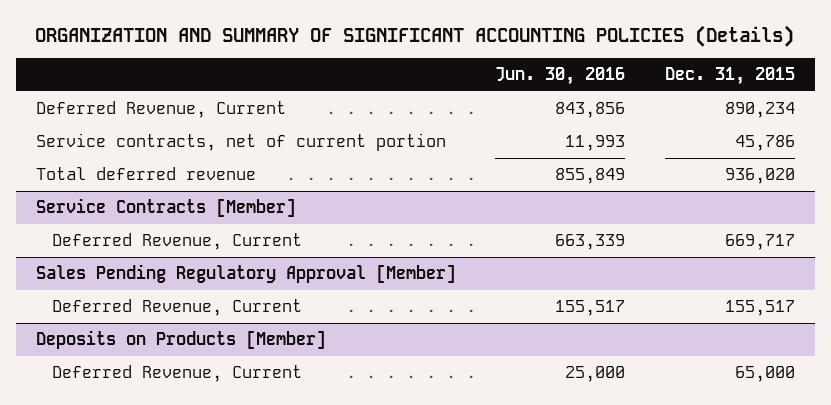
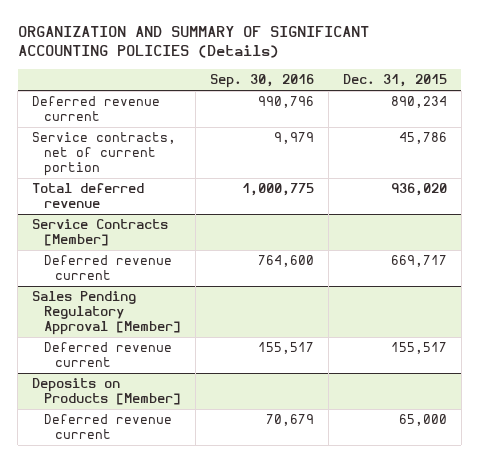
[495,67,626,86] Jun. 30, 2016 -> none
none -> [209,74,314,89] Sep. 30, 2016
[35,101,286,119] Deferred Revenue, Current -> [32,96,161,122] Deferred revenue current
[52,233,303,251] Deferred Revenue, Current -> [43,255,172,281] Deferred revenue current
[52,299,303,317] Deferred Revenue, Current -> [43,342,172,368] Deferred revenue current
[52,365,303,383] Deferred Revenue, Current -> [43,414,172,440] Deferred revenue current

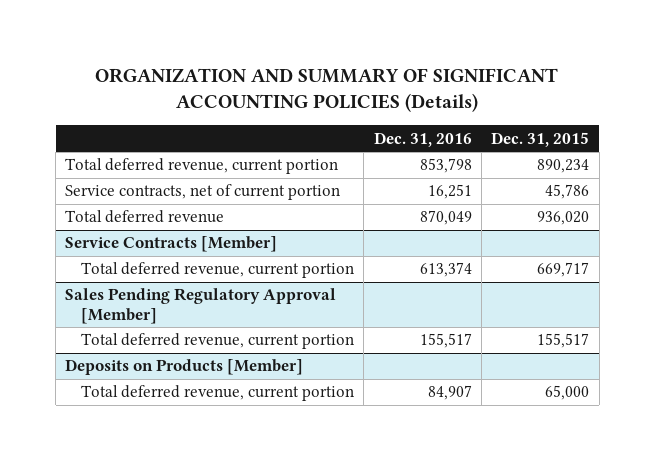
[209,74,314,89] Sep. 30, 2016 -> none
none -> [373,131,472,147] Dec. 31, 2016
[32,96,161,122] Deferred revenue current -> [65,158,339,175] Total deferred revenue, current portion
[43,255,172,281] Deferred revenue current -> [80,262,354,279] Total deferred revenue, current portion
[43,342,172,368] Deferred revenue current -> [80,333,354,350] Total deferred revenue, current portion
[43,414,172,440] Deferred revenue current -> [80,385,354,402] Total deferred revenue, current portion

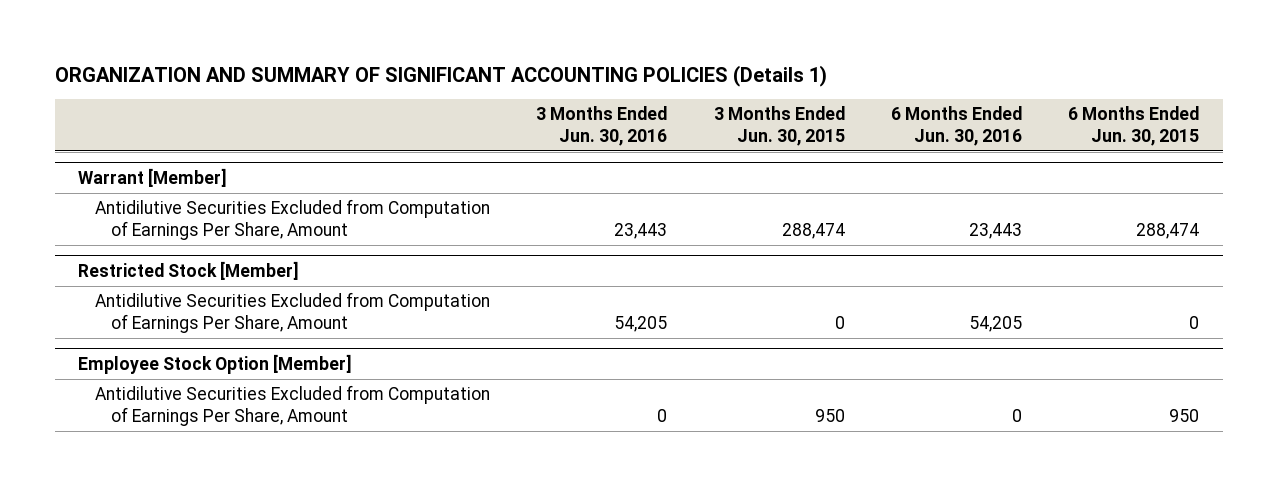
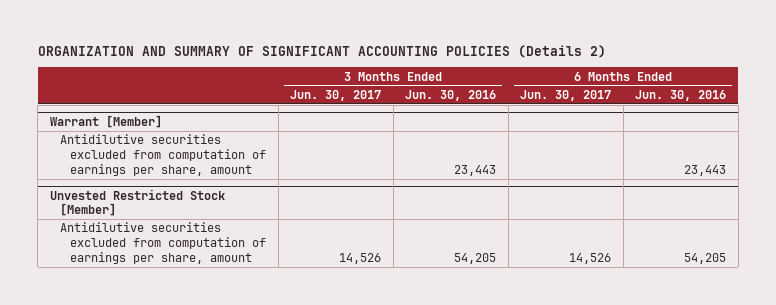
[54,64,827,87] ORGANIZATION AND SUMMARY OF SIGNIFICANT ACCOUNTING POLICIES (Details 1) -> [37,44,606,58] ORGANIZATION AND SUMMARY OF SIGNIFICANT ACCOUNTING POLICIES (Details 2)
[713,106,845,146] 3 Months Ended Jun. 30, 2015 -> none
[1068,106,1200,146] 6 Months Ended Jun. 30, 2015 -> none
none -> [290,89,382,101] Jun. 30, 2017
none -> [520,89,612,101] Jun. 30, 2017
[78,353,353,374] Employee Stock Option [Member] -> none
[94,385,490,426] Antidilutive Securities Excluded from Computation of Earnings Per Share, Amount -> none
[94,199,490,240] Antidilutive Securities Excluded from Computation of Earnings Per Share, Amount -> [60,134,267,176] Antidilutive securities excluded from computation of earnings per share, amount
[78,260,300,280] Restricted Stock [Member] -> [49,188,225,217] Unvested Restricted Stock [Member]
[94,292,490,333] Antidilutive Securities Excluded from Computation of Earnings Per Share, Amount -> [60,222,267,264] Antidilutive securities excluded from computation of earnings per share, amount

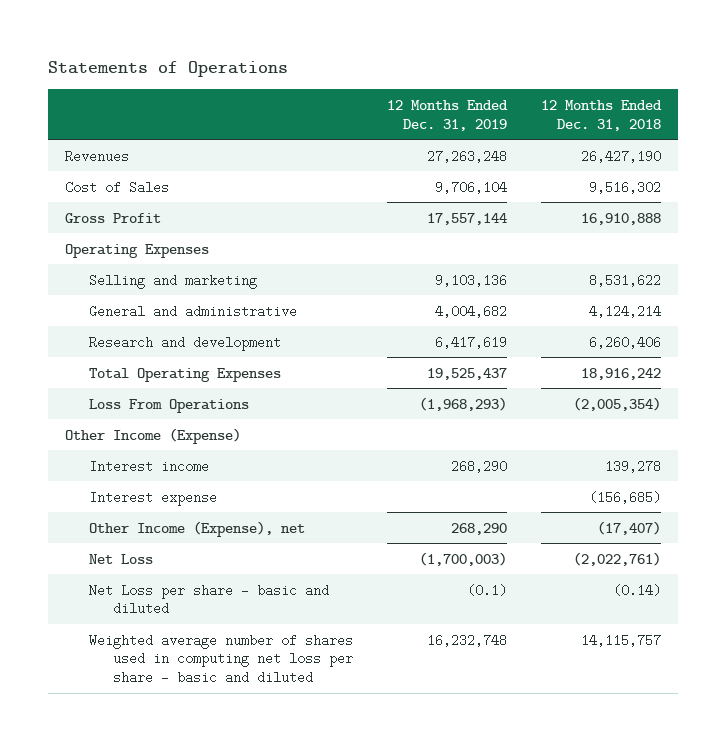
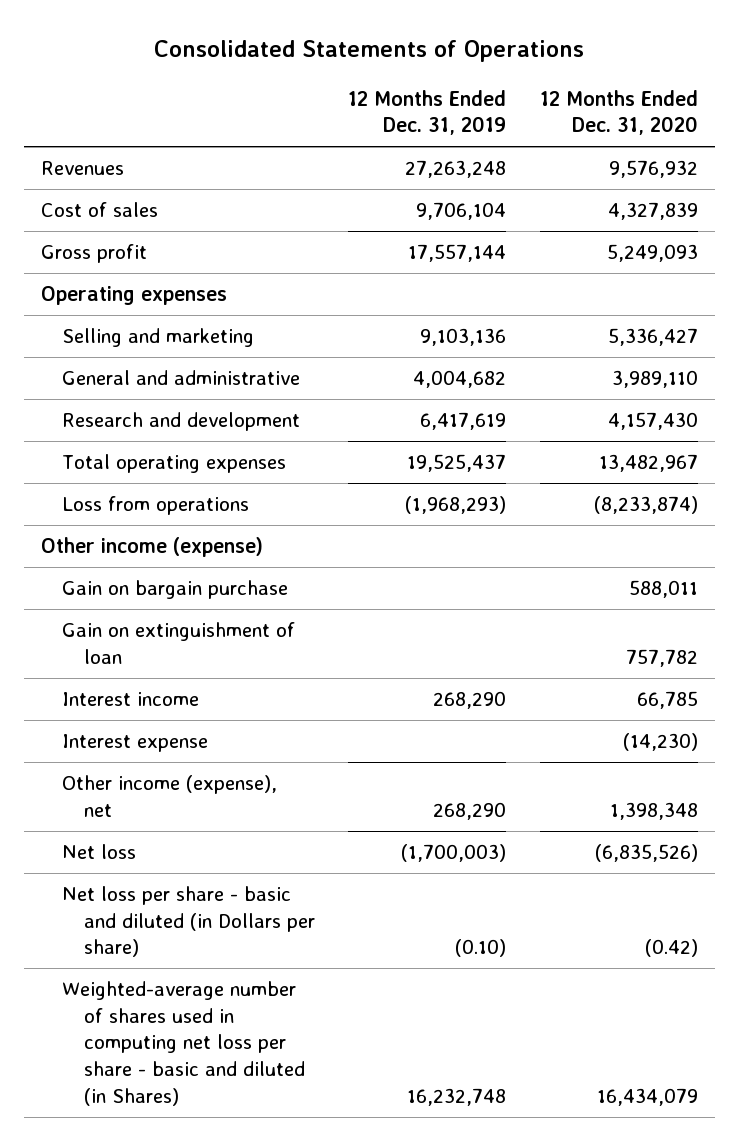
[47,60,288,77] Statements of Operations -> [154,39,585,62] Consolidated Statements of Operations
[540,99,662,131] 12 Months Ended Dec. 31, 2018 -> none
none -> [539,89,698,136] 12 Months Ended Dec. 31, 2020
[64,180,169,194] Cost of Sales -> [40,202,158,218] Cost of sales
[64,212,161,223] Gross Profit -> [40,244,147,264] Gross profit
[64,243,209,258] Operating Expenses -> [40,286,227,306] Operating expenses
[88,367,281,382] Total Operating Expenses -> [62,454,287,474] Total operating expenses
[88,398,249,413] Loss From Operations -> [62,496,250,516] Loss from operations
[64,427,241,444] Other Income (Expense) -> [40,537,263,558] Other income (expense)
none -> [62,580,289,600] Gain on bargain purchase
none -> [62,622,296,664] Gain on extinguishment of loan
[88,520,305,537] Other Income (Expense), net -> [62,775,278,817] Other income (expense), net
[88,553,153,564] Net Loss -> [62,844,137,860] Net loss
[88,583,329,616] Net Loss per share - basic and diluted -> [62,886,315,958] Net loss per share - basic and diluted (in Dollars per share)
[466,583,507,597] (0.1) -> [455,939,507,958] (0.10)
[88,633,354,685] Weighted average number of shares used in computing net loss per share - basic and diluted -> [62,981,305,1106] Weighted-average number of shares used in computing net loss per share - basic and diluted (in Shares)

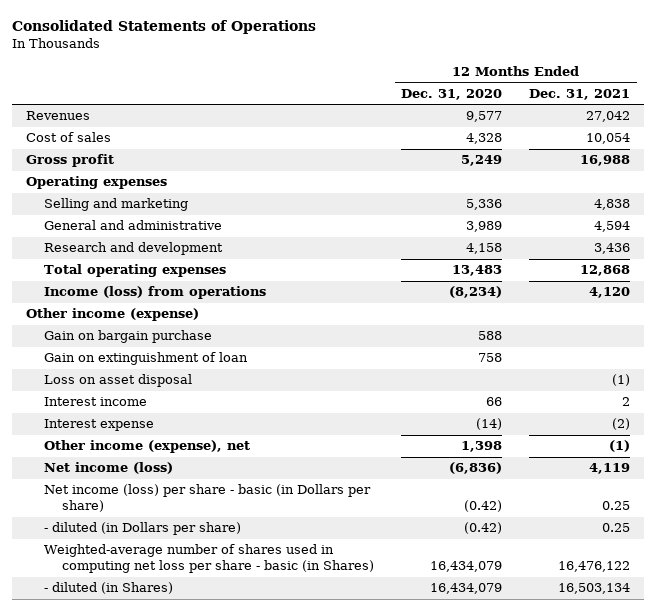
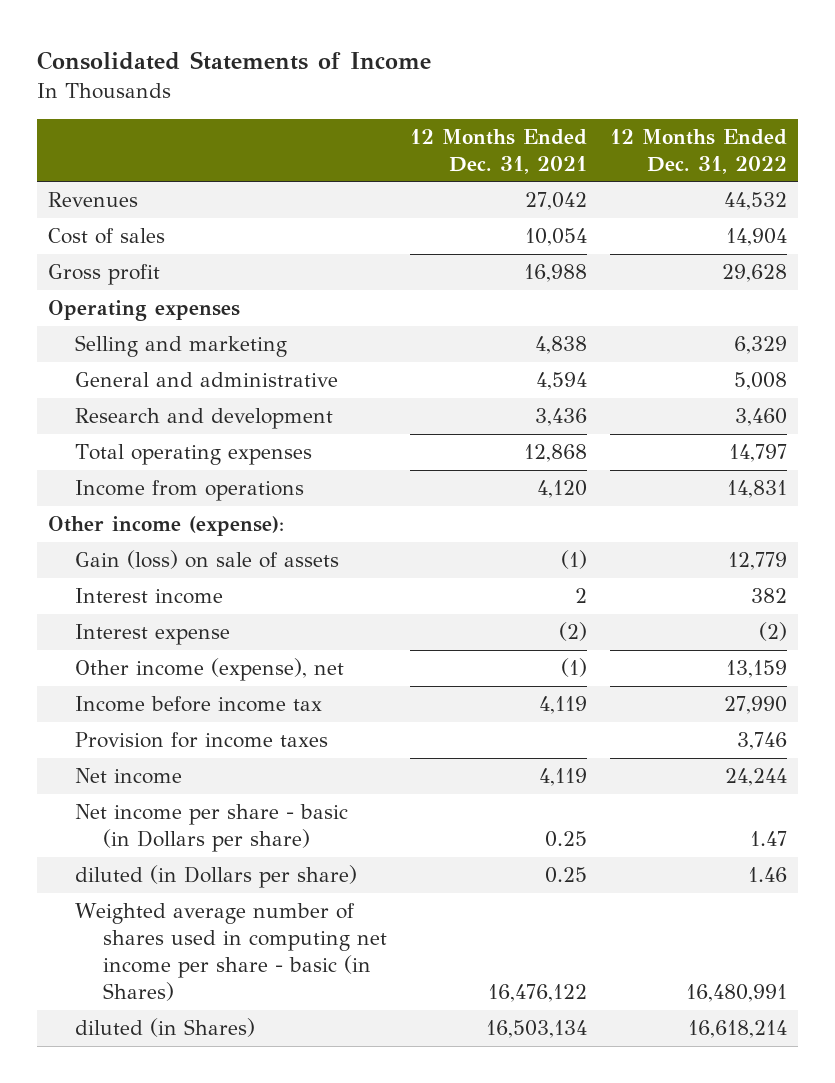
[12,20,317,35] Consolidated Statements of Operations -> [36,51,431,71] Consolidated Statements of Income
[401,88,503,100] Dec. 31, 2020 -> none
none -> [609,128,787,174] 12 Months Ended Dec. 31, 2022
[43,330,212,344] Gain on bargain purchase -> none
[43,352,248,366] Gain on extinguishment of loan -> none
[43,286,266,300] Income (loss) from operations -> [75,480,305,502] Income from operations
[25,308,199,322] Other income (expense) -> [48,516,285,537] Other income (expense):
[43,374,192,388] Loss on asset disposal -> [75,550,340,570] Gain (loss) on sale of assets
none -> [75,696,323,713] Income before income tax
none -> [75,732,329,749] Provision for income taxes
[43,462,173,475] Net income (loss) -> [75,768,183,785] Net income
[43,484,371,513] Net income (loss) per share - basic (in Dollars per share) -> [75,804,349,853] Net income per share - basic (in Dollars per share)
[43,522,241,536] - diluted (in Dollars per share) -> [75,865,358,889] diluted (in Dollars per share)
[43,544,375,574] Weighted-average number of shares used in computing net loss per share - basic (in Shares) -> [75,903,387,1002] Weighted average number of shares used in computing net income per share - basic (in Shares)
[43,582,173,595] - diluted (in Shares) -> [75,1018,256,1038] diluted (in Shares)

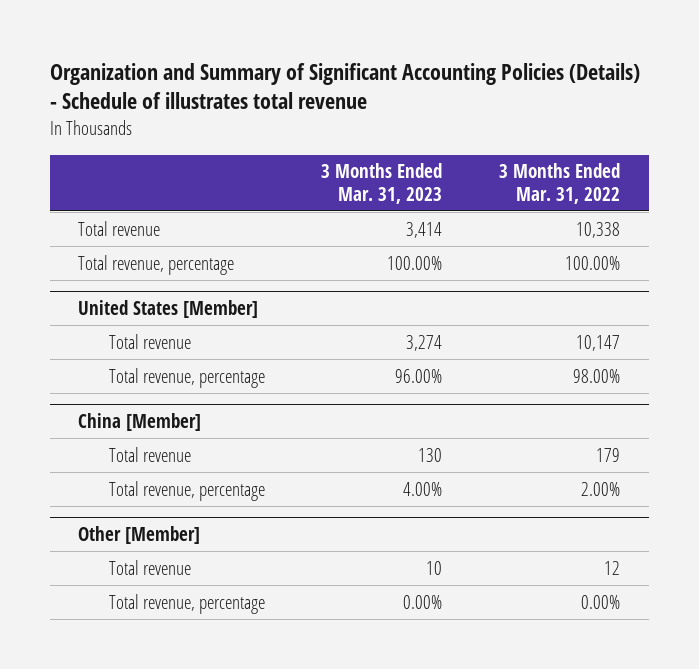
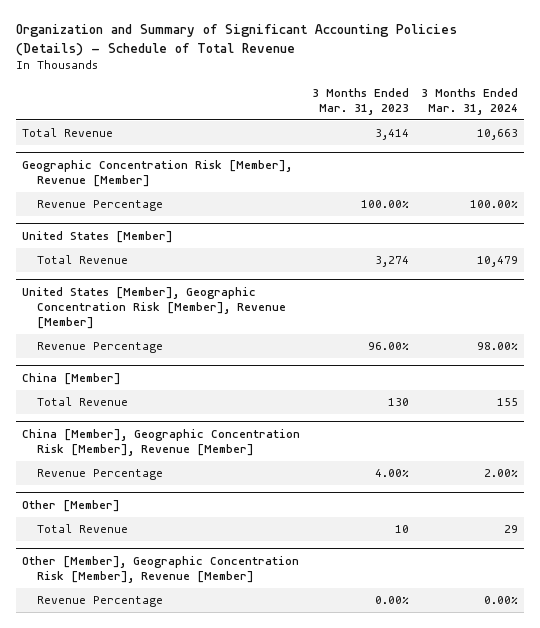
[49,62,640,110] Organization and Summary of Significant Accounting Policies (Details) - Schedule of illustrates total revenue -> [16,24,458,56] Organization and Summary of Significant Accounting Policies (Details) - Schedule of Total Revenue
[499,163,621,204] 3 Months Ended Mar. 31, 2022 -> none
none -> [420,87,518,115] 3 Months Ended Mar. 31, 2024
[78,220,161,236] Total revenue -> [21,128,113,138] Total Revenue
none -> [21,159,292,187] Geographic Concentration Risk [Member], Revenue [Member]
[78,254,235,275] Total revenue, percentage -> [36,200,163,212] Revenue Percentage
[108,333,191,349] Total revenue -> [36,255,128,265] Total Revenue
none -> [21,286,286,329] United States [Member], Geographic Concentration Risk [Member], Revenue [Member]
[108,367,265,388] Total revenue, percentage -> [36,342,163,354] Revenue Percentage
[108,446,191,462] Total revenue -> [36,397,128,407] Total Revenue
none -> [21,428,300,456] China [Member], Geographic Concentration Risk [Member], Revenue [Member]
[108,480,265,501] Total revenue, percentage -> [36,469,163,481] Revenue Percentage
[108,559,191,575] Total revenue -> [36,524,128,534] Total Revenue
none -> [21,555,299,583] Other [Member], Geographic Concentration Risk [Member], Revenue [Member]
[108,593,265,614] Total revenue, percentage -> [36,596,163,608] Revenue Percentage

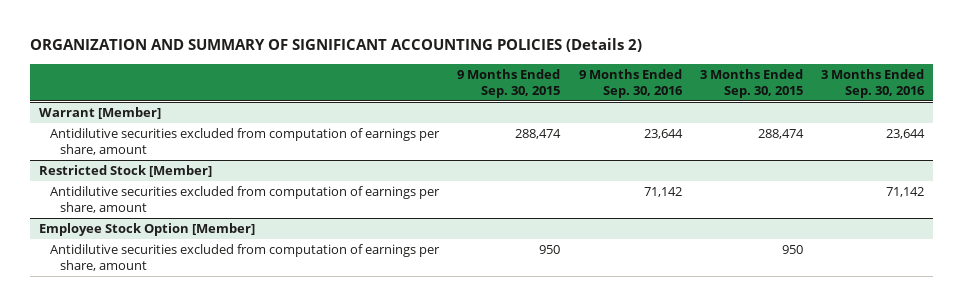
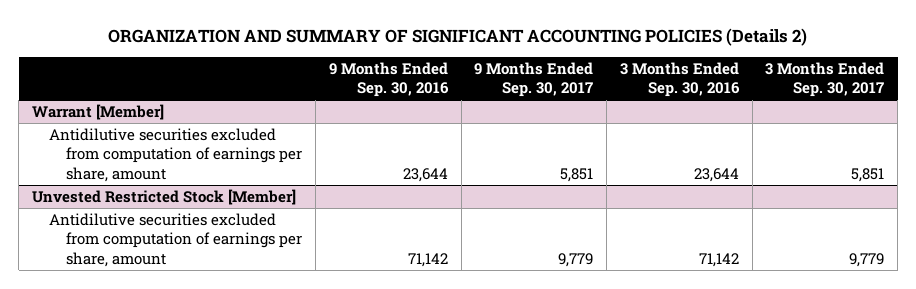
[457,68,561,98] 9 Months Ended Sep. 30, 2015 -> none
[699,68,803,98] 3 Months Ended Sep. 30, 2015 -> none
none -> [474,61,594,97] 9 Months Ended Sep. 30, 2017
none -> [765,61,885,97] 3 Months Ended Sep. 30, 2017
[39,165,213,178] Restricted Stock [Member] -> [31,188,296,205] Unvested Restricted Stock [Member]
[39,223,256,237] Employee Stock Option [Member] -> none
[49,244,440,272] Antidilutive securities excluded from computation of earnings per share, amount -> none

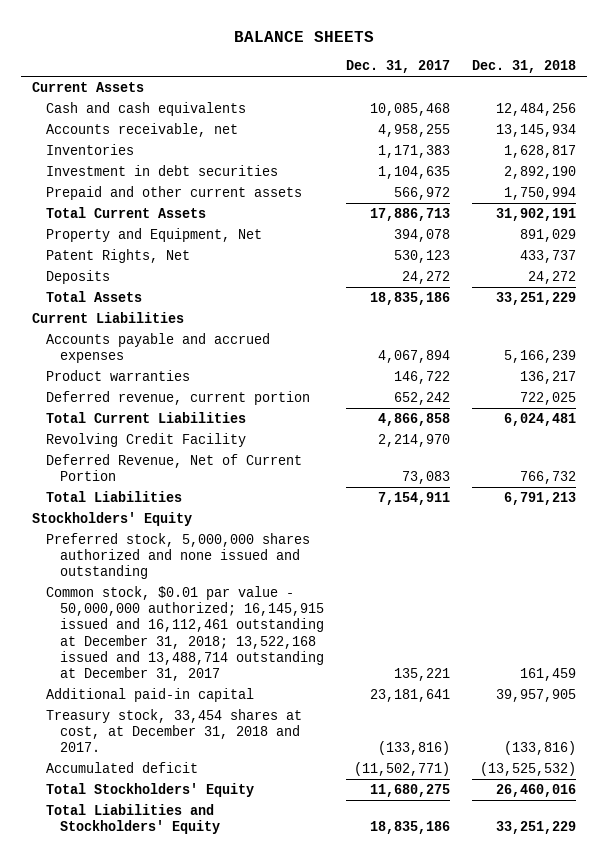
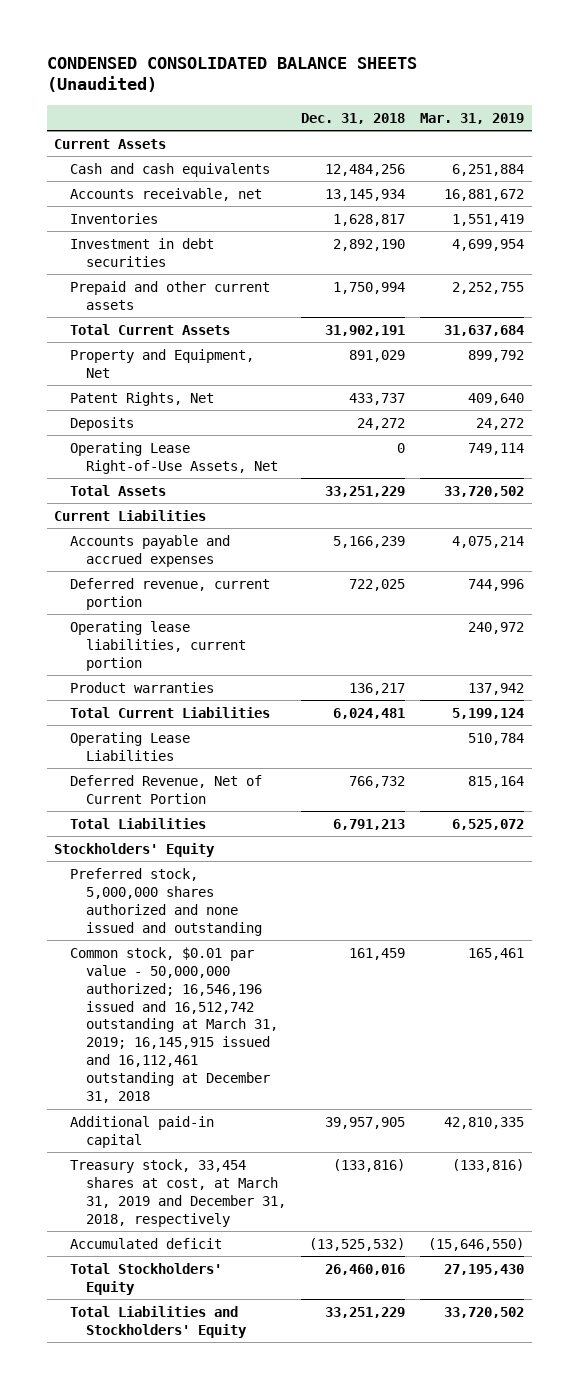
[233,30,374,42] BALANCE SHEETS -> [46,56,417,93] CONDENSED CONSOLIDATED BALANCE SHEETS (Unaudited)
[345,60,450,74] Dec. 31, 2017 -> none
none -> [420,112,525,124] Mar. 31, 2019
none -> [69,441,278,474] Operating Lease Right-of-Use Assets, Net
none -> [69,620,246,671] Operating lease liabilities, current portion
[45,369,190,381] Product warranties -> [69,681,214,693] Product warranties
[45,432,246,447] Revolving Credit Facility -> none
none -> [69,731,190,761] Operating Lease Liabilities
[45,585,324,682] Common stock, $0.01 par value - 50,000,000 authorized; 16,145,915 issued and 16,112,461 outstanding at December 31, 2018; 13,522,168 issued and 13,488,714 outstanding at December 31, 2017 -> [69,946,278,1104] Common stock, $0.01 par value - 50,000,000 authorized; 16,546,196 issued and 16,512,742 outstanding at March 31, 2019; 16,145,915 issued and 16,112,461 outstanding at December 31, 2018
[45,708,302,753] Treasury stock, 33,454 shares at cost, at December 31, 2018 and 2017. -> [69,1158,286,1227] Treasury stock, 33,454 shares at cost, at March 31, 2019 and December 31, 2018, respectively

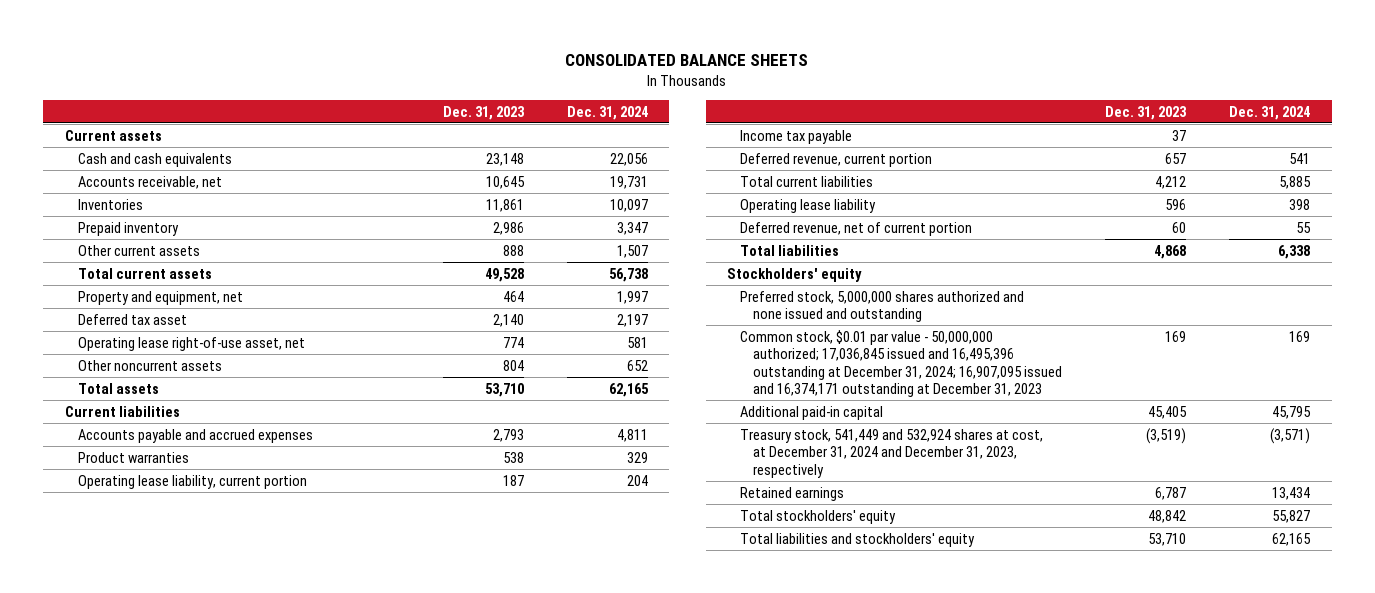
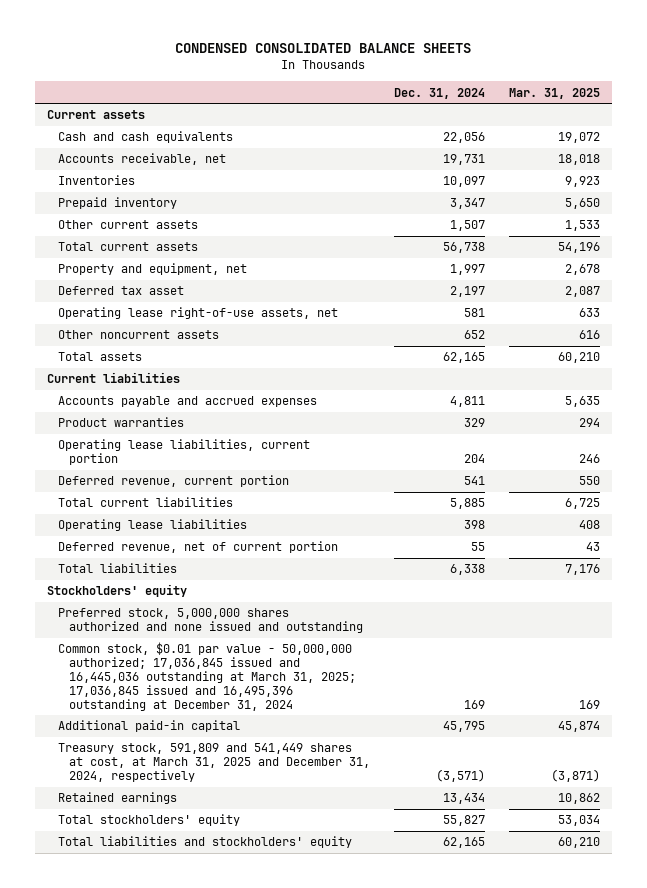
[565,53,809,66] CONSOLIDATED BALANCE SHEETS -> [175,43,472,54] CONDENSED CONSOLIDATED BALANCE SHEETS
[442,105,525,120] Dec. 31, 2023 -> none
none -> [509,87,601,99] Mar. 31, 2025
[77,336,305,351] Operating lease right-of-use asset, net -> [57,307,338,320] Operating lease right-of-use assets, net
[740,129,853,144] Income tax payable -> none
[77,474,307,489] Operating lease liability, current portion -> [57,439,310,466] Operating lease liabilities, current portion
[740,198,877,213] Operating lease liability -> [57,519,247,532] Operating lease liabilities
[740,329,1063,398] Common stock, $0.01 par value - 50,000,000 authorized; 17,036,845 issued and 16,495,396 outstanding at December 31, 2024; 16,907,095 issued and 16,374,171 outstanding at December 31, 2023 -> [57,642,357,711] Common stock, $0.01 par value - 50,000,000 authorized; 17,036,845 issued and 16,445,036 outstanding at March 31, 2025; 17,036,845 issued and 16,495,396 outstanding at December 31, 2024
[740,428,1044,478] Treasury stock, 541,449 and 532,924 shares at cost, at December 31, 2024 and December 31, 2023, respectively -> [57,743,371,782] Treasury stock, 591,809 and 541,449 shares at cost, at March 31, 2025 and December 31, 2024, respectively

